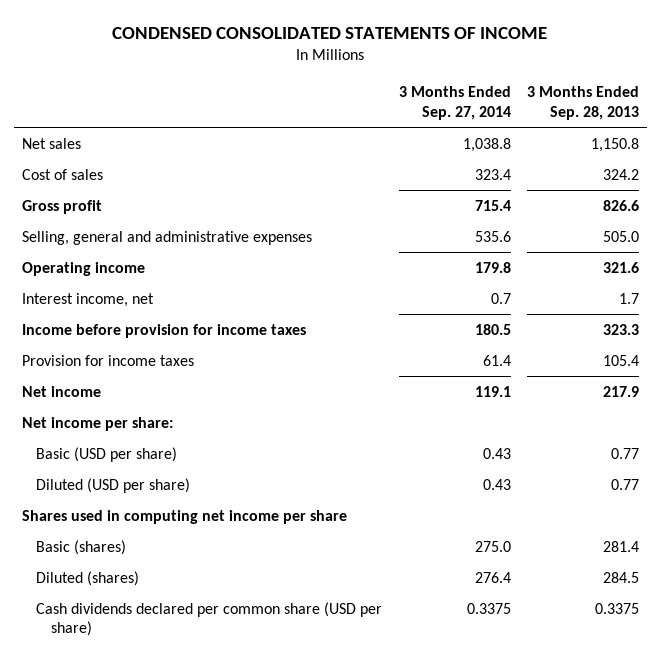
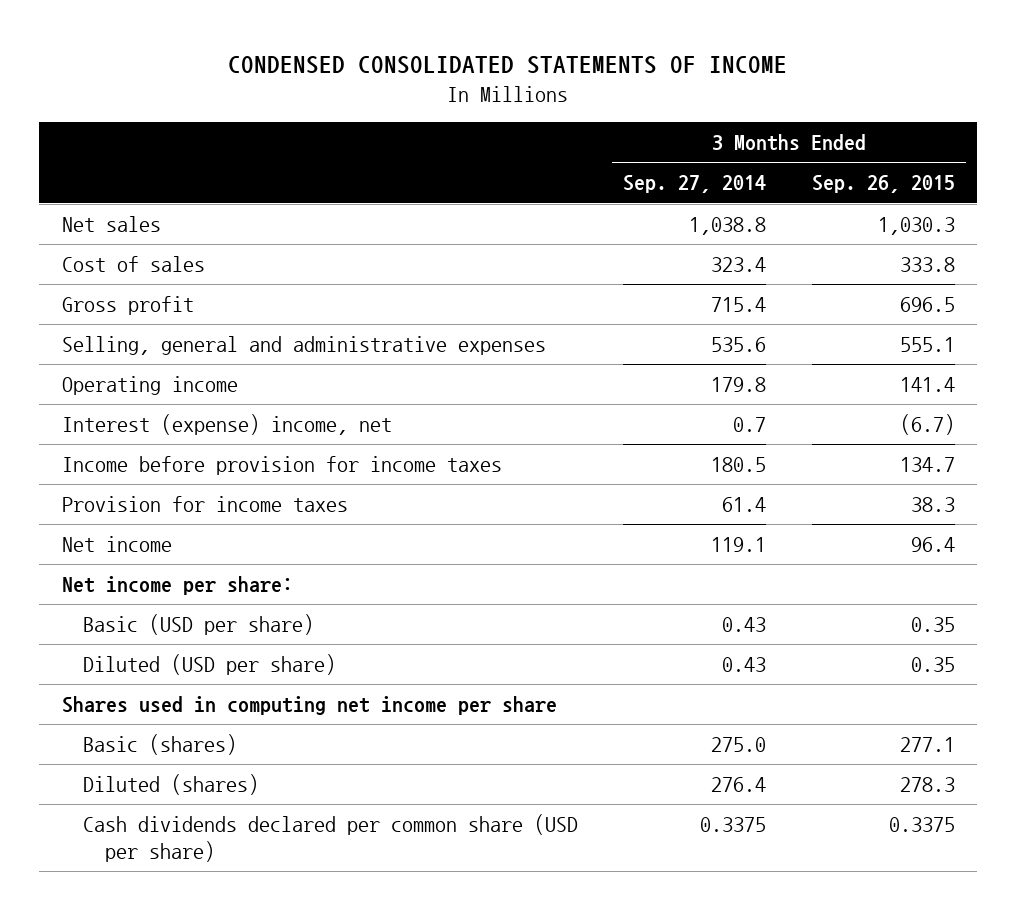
[526,86,639,121] 3 Months Ended Sep. 28, 2013 -> none
none -> [811,175,955,194] Sep. 26, 2015
[21,292,154,307] Interest income, net -> [61,414,392,436] Interest (expense) income, net

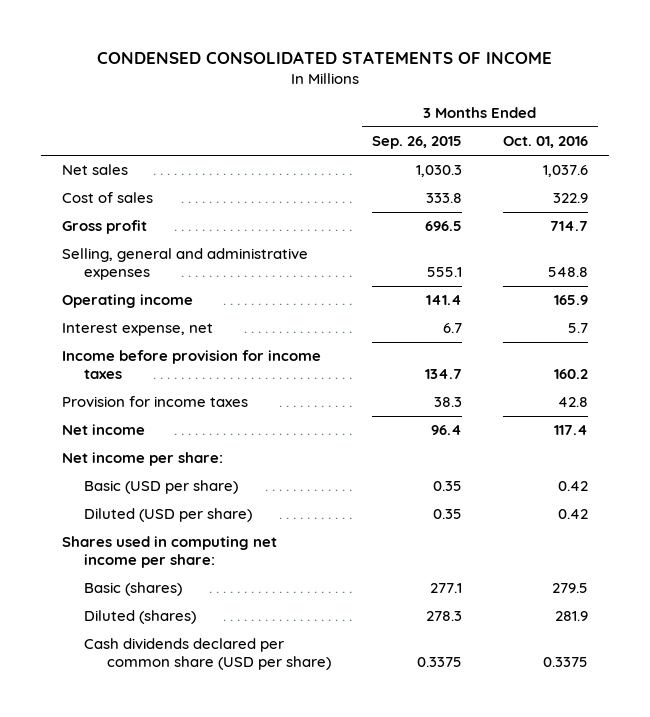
[623,175,767,194] Sep. 27, 2014 -> none
none -> [503,136,589,149] Oct. 01, 2016
[61,414,392,436] Interest (expense) income, net -> [61,323,213,337] Interest expense, net
[899,414,955,436] (6.7) -> [443,323,463,334] 6.7
[61,696,557,716] Shares used in computing net income per share -> [61,536,277,568] Shares used in computing net income per share:

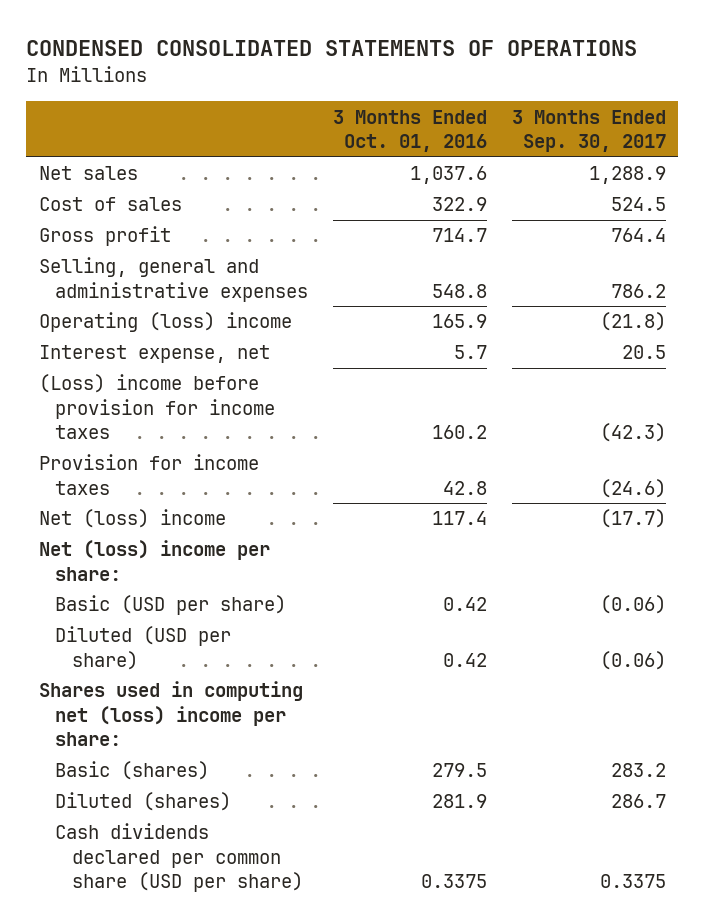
[96,51,552,65] CONDENSED CONSOLIDATED STATEMENTS OF INCOME -> [26,40,638,57] CONDENSED CONSOLIDATED STATEMENTS OF OPERATIONS
[372,136,463,150] Sep. 26, 2015 -> none
none -> [511,109,666,153] 3 Months Ended Sep. 30, 2017
[61,294,193,309] Operating income -> [38,312,292,333] Operating (loss) income
[61,350,321,379] Income before provision for income taxes -> [38,374,276,440] (Loss) income before provision for income taxes
[61,424,145,436] Net income -> [38,509,226,529] Net (loss) income
[61,452,223,467] Net income per share: -> [38,540,270,581] Net (loss) income per share:
[61,536,277,568] Shares used in computing net income per share: -> [38,681,303,747] Shares used in computing net (loss) income per share:

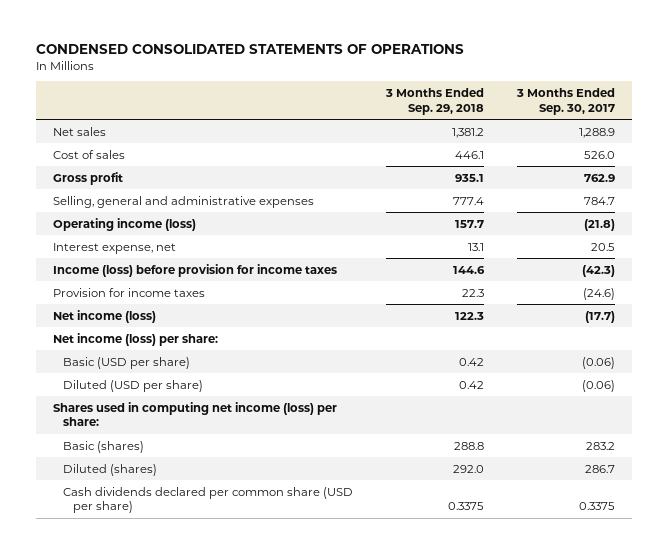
[333,109,488,153] 3 Months Ended Oct. 01, 2016 -> none
none -> [384,87,484,115] 3 Months Ended Sep. 29, 2018
[610,197,666,212] 524.5 -> [584,150,616,159] 526.0
[610,228,666,243] 764.4 -> [584,173,616,182] 762.9
[610,283,666,298] 786.2 -> [584,196,616,205] 784.7
[38,312,292,333] Operating (loss) income -> [52,217,196,231] Operating income (loss)
[38,374,276,440] (Loss) income before provision for income taxes -> [52,263,337,277] Income (loss) before provision for income taxes
[38,509,226,529] Net (loss) income -> [52,309,156,323] Net income (loss)
[38,540,270,581] Net (loss) income per share: -> [52,332,218,346] Net income (loss) per share:
[38,681,303,747] Shares used in computing net (loss) income per share: -> [52,401,337,427] Shares used in computing net income (loss) per share:

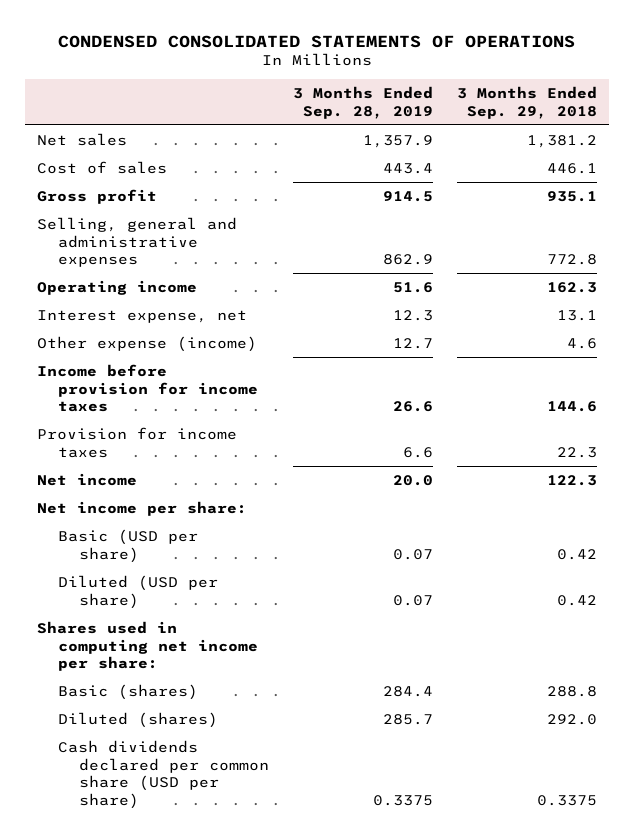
[516,87,616,115] 3 Months Ended Sep. 30, 2017 -> none
none -> [293,86,434,119] 3 Months Ended Sep. 28, 2019
[452,196,484,205] 777.4 -> [547,254,598,266] 772.8
[52,217,196,231] Operating income (loss) -> [36,279,197,295] Operating income
[454,219,484,228] 157.7 -> [547,281,598,293] 162.3
none -> [36,335,257,352] Other expense (income)
[52,263,337,277] Income (loss) before provision for income taxes -> [36,363,259,413] Income before provision for income taxes
[52,309,156,323] Net income (loss) -> [36,472,137,486] Net income
[52,332,218,346] Net income (loss) per share: -> [36,500,247,516] Net income per share:
[52,401,337,427] Shares used in computing net income (loss) per share: -> [36,620,259,672] Shares used in computing net income per share:

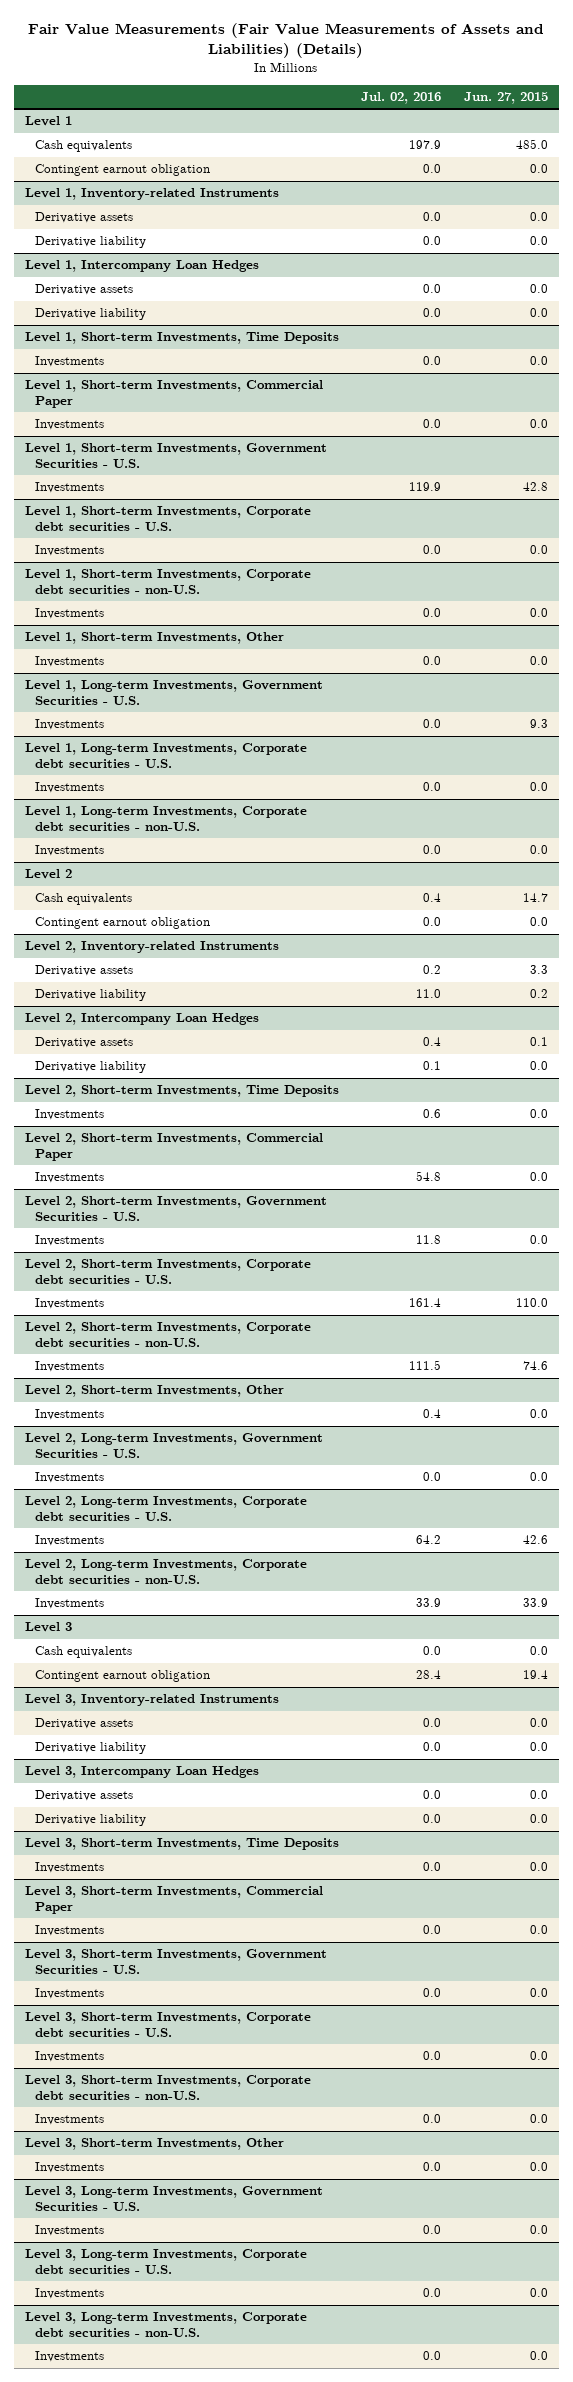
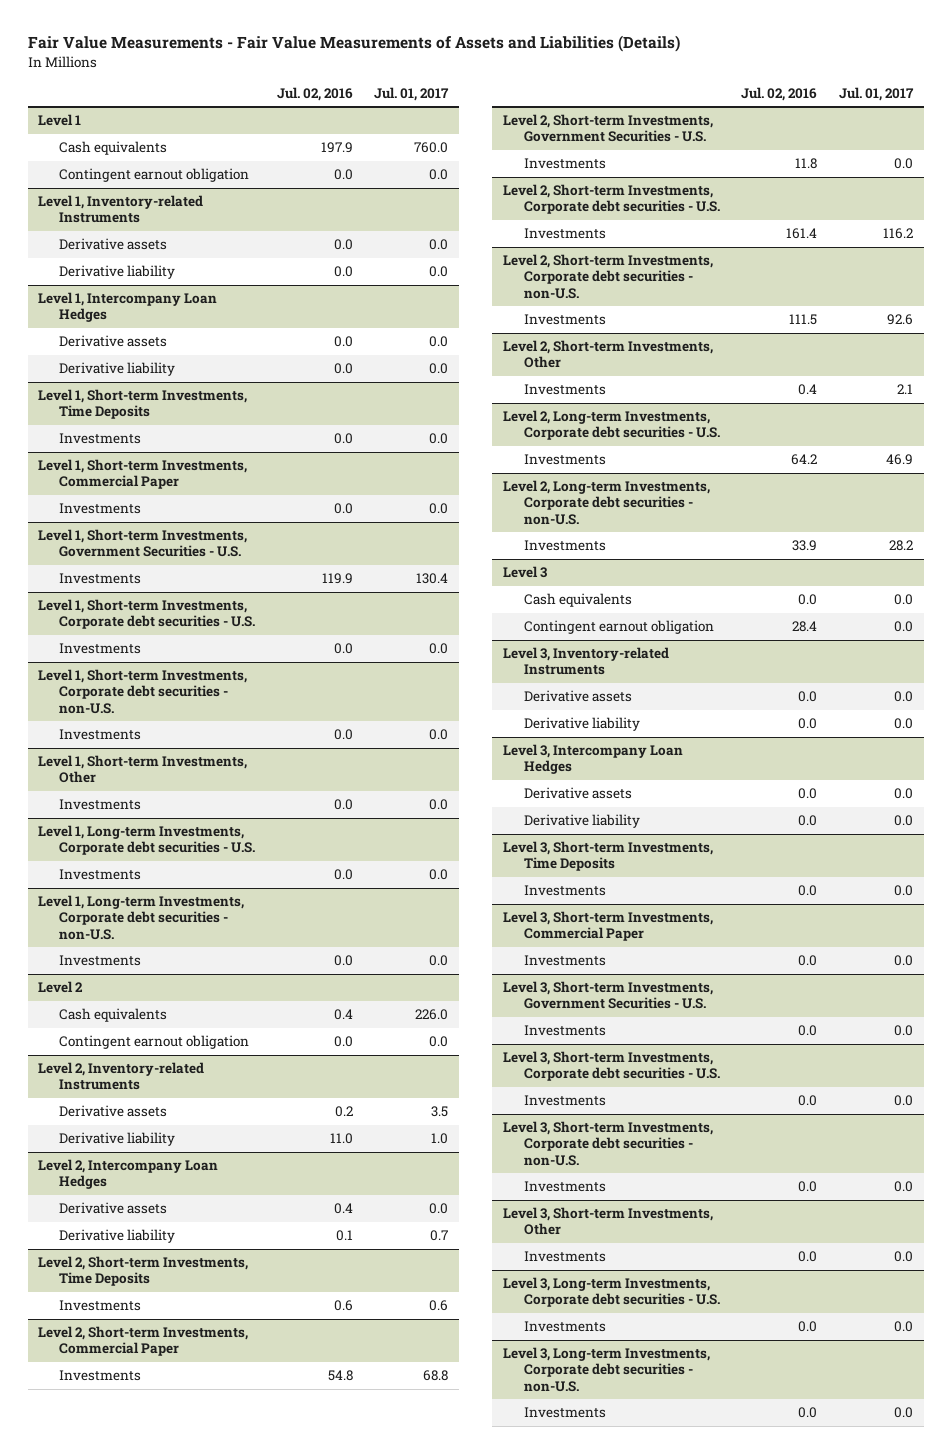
[28,22,545,59] Fair Value Measurements (Fair Value Measurements of Assets and Liabilities) (Details) -> [27,35,680,53] Fair Value Measurements - Fair Value Measurements of Assets and Liabilities (Details)
[463,92,548,105] Jun. 27, 2015 -> none
none -> [374,86,450,101] Jul. 01, 2017
[24,680,323,705] Level 1, Long-term Investments, Government Securities - U.S. -> none
[34,719,104,731] Investments -> none
[24,1433,323,1458] Level 2, Long-term Investments, Government Securities - U.S. -> none
[34,1472,104,1484] Investments -> none
[24,2186,323,2211] Level 3, Long-term Investments, Government Securities - U.S. -> none
[34,2225,104,2237] Investments -> none

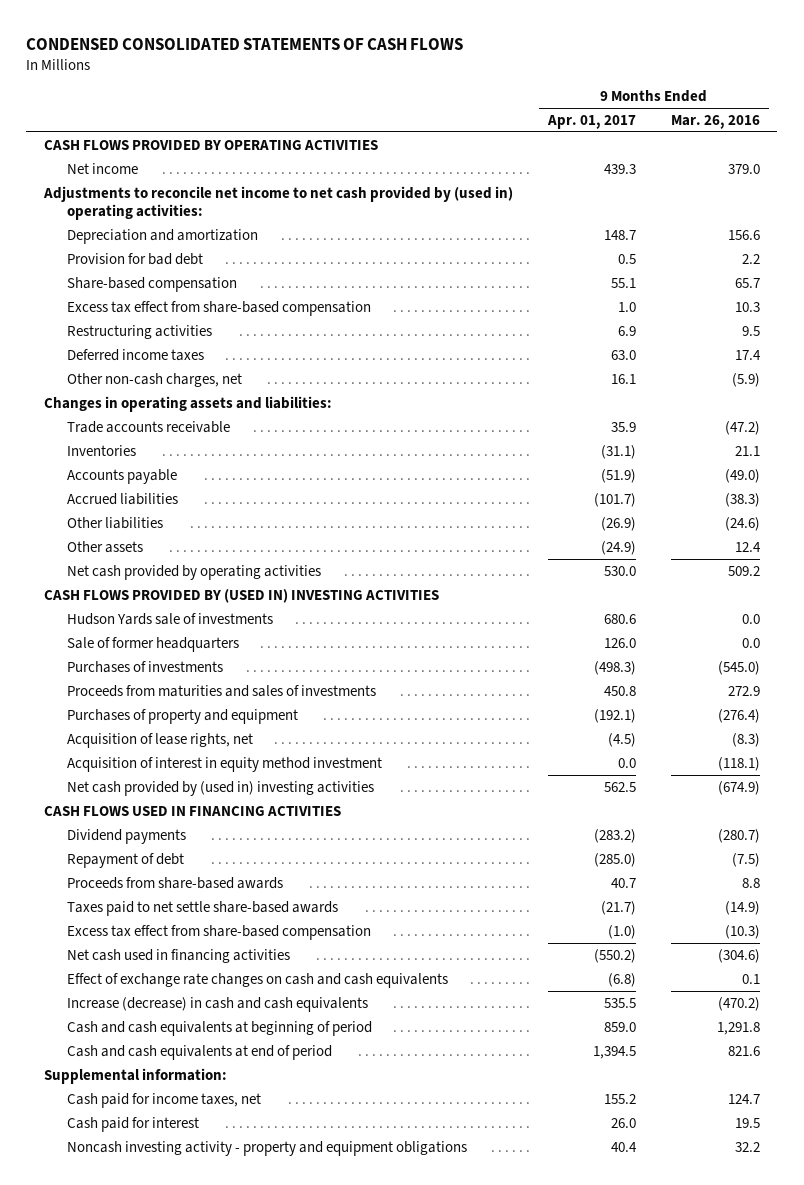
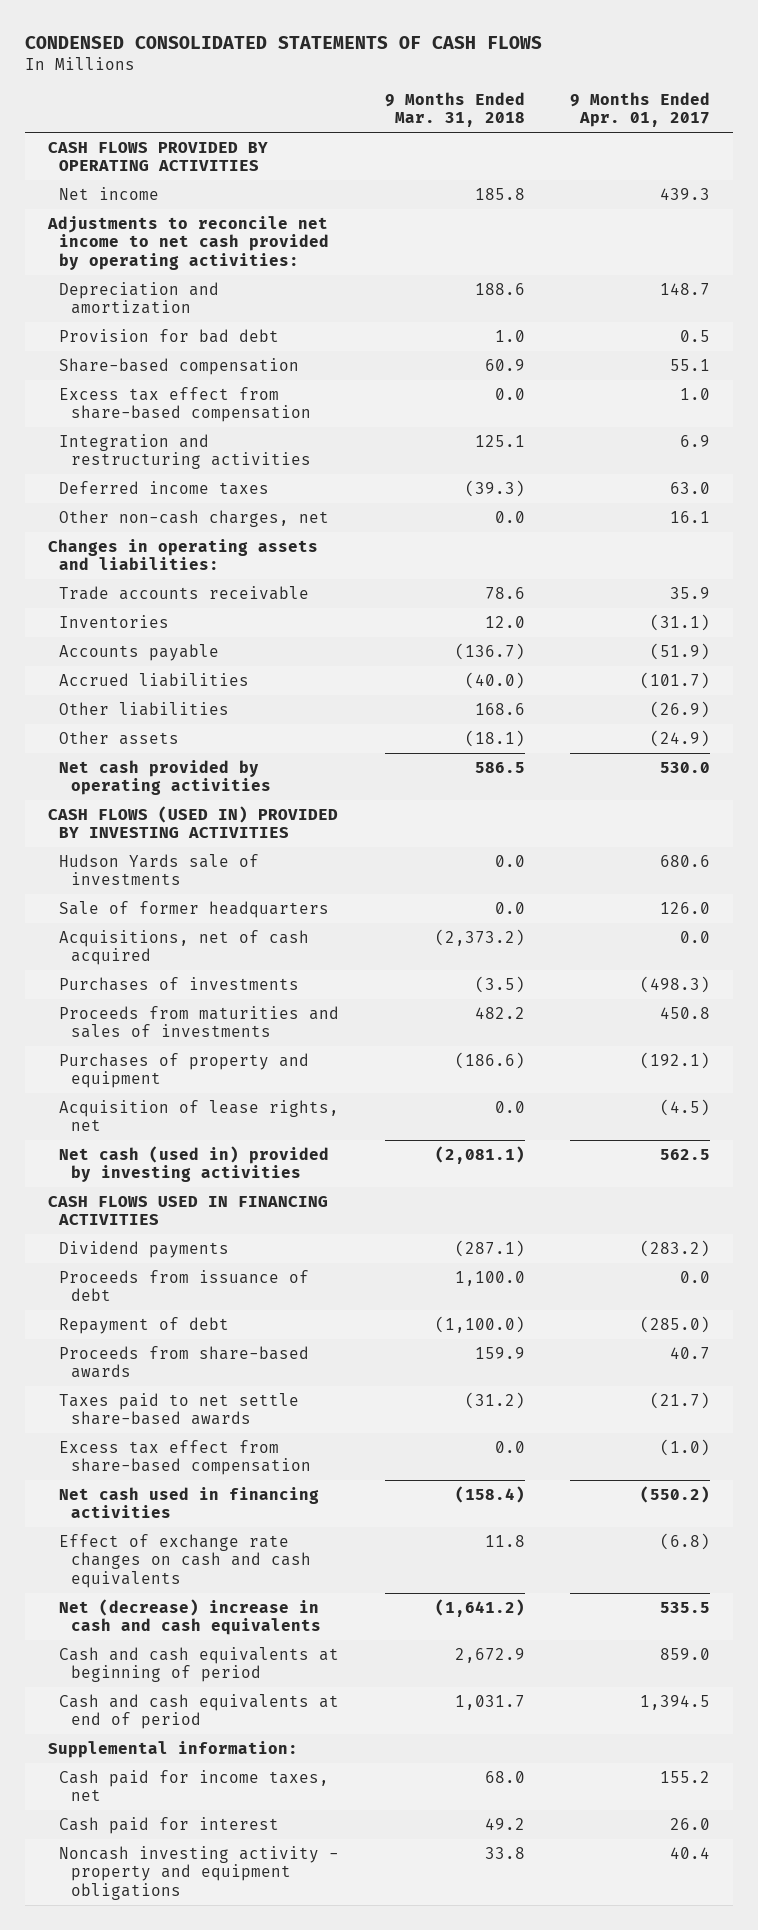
[670,114,760,129] Mar. 26, 2016 -> none
none -> [384,91,525,128] 9 Months Ended Mar. 31, 2018
[42,185,513,220] Adjustments to reconcile net income to net cash provided by (used in) operating activities: -> [46,215,330,270] Adjustments to reconcile net income to net cash provided by operating activities:
[67,324,213,339] Restructuring activities -> [59,433,312,470] Integration and restructuring activities
[43,588,439,603] CASH FLOWS PROVIDED BY (USED IN) INVESTING ACTIVITIES -> [47,805,338,839] CASH FLOWS (USED IN) PROVIDED BY INVESTING ACTIVITIES
none -> [59,929,310,966] Acquisitions, net of cash acquired
[67,756,383,772] Acquisition of interest in equity method investment -> none
[67,780,375,796] Net cash provided by (used in) investing activities -> [59,1145,330,1183] Net cash (used in) provided by investing activities
none -> [59,1269,310,1302] Proceeds from issuance of debt
[67,996,369,1012] Increase (decrease) in cash and cash equivalents -> [59,1598,322,1636] Net (decrease) increase in cash and cash equivalents

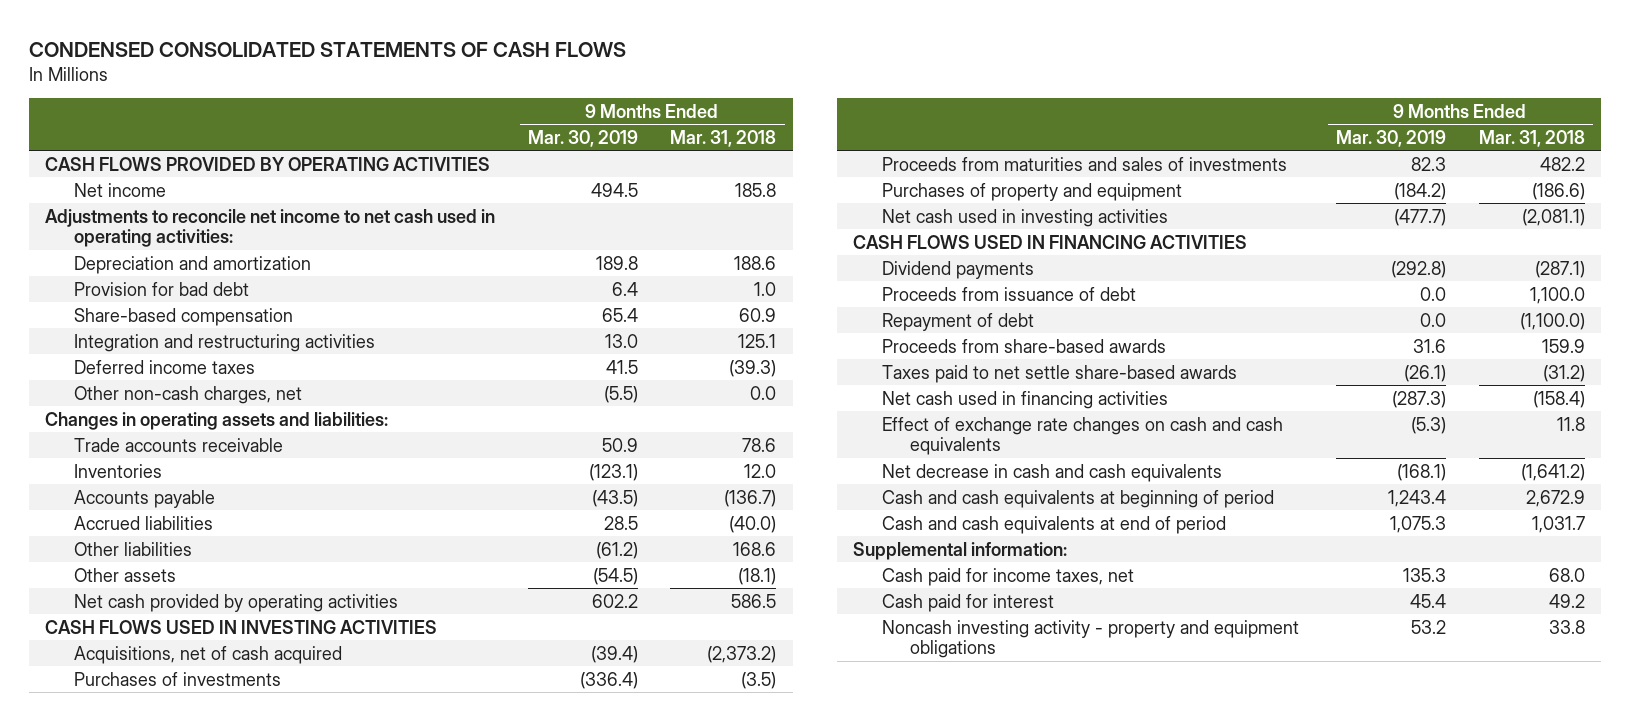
[570,91,711,128] 9 Months Ended Apr. 01, 2017 -> none
none -> [527,129,638,147] Mar. 30, 2019
[46,215,330,270] Adjustments to reconcile net income to net cash provided by operating activities: -> [45,208,496,248] Adjustments to reconcile net income to net cash used in operating activities:
[59,386,312,423] Excess tax effect from share-based compensation -> none
[59,853,260,886] Hudson Yards sale of investments -> none
[59,900,330,918] Sale of former headquarters -> none
[47,805,338,839] CASH FLOWS (USED IN) PROVIDED BY INVESTING ACTIVITIES -> [45,619,438,634] CASH FLOWS USED IN INVESTING ACTIVITIES
[59,1099,340,1132] Acquisition of lease rights, net -> none
[59,1145,330,1183] Net cash (used in) provided by investing activities -> [881,208,1168,227] Net cash used in investing activities
[59,1439,312,1476] Excess tax effect from share-based compensation -> none
[59,1598,322,1636] Net (decrease) increase in cash and cash equivalents -> [881,463,1222,482] Net decrease in cash and cash equivalents

